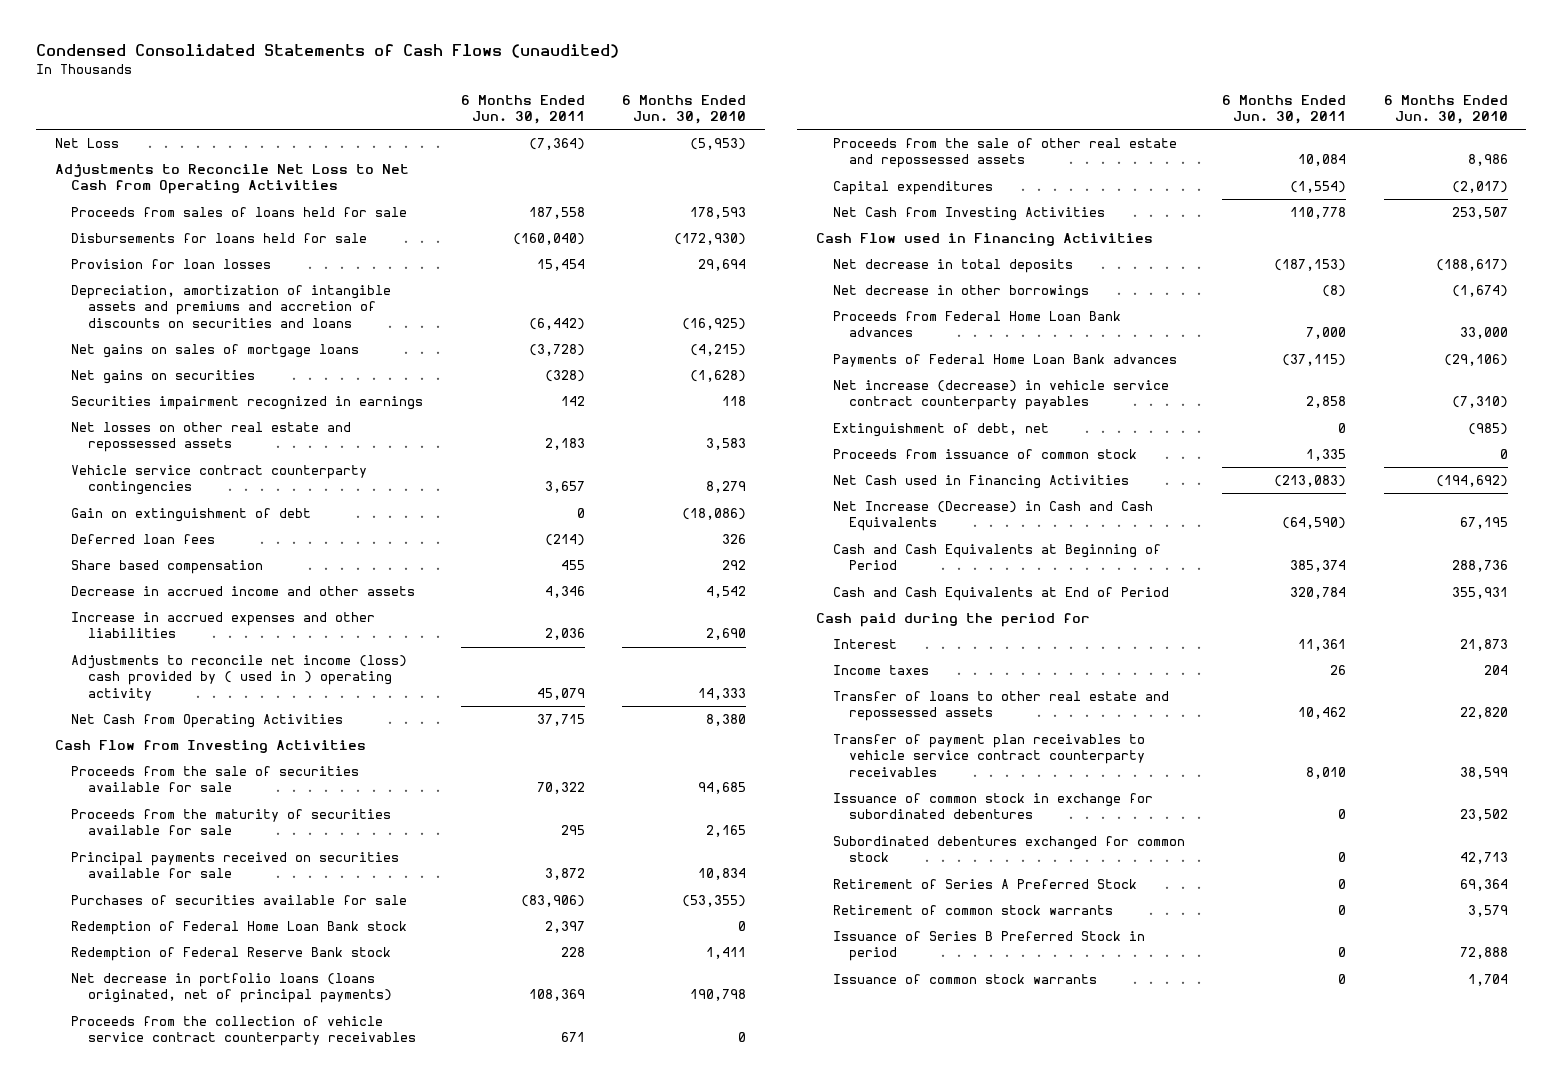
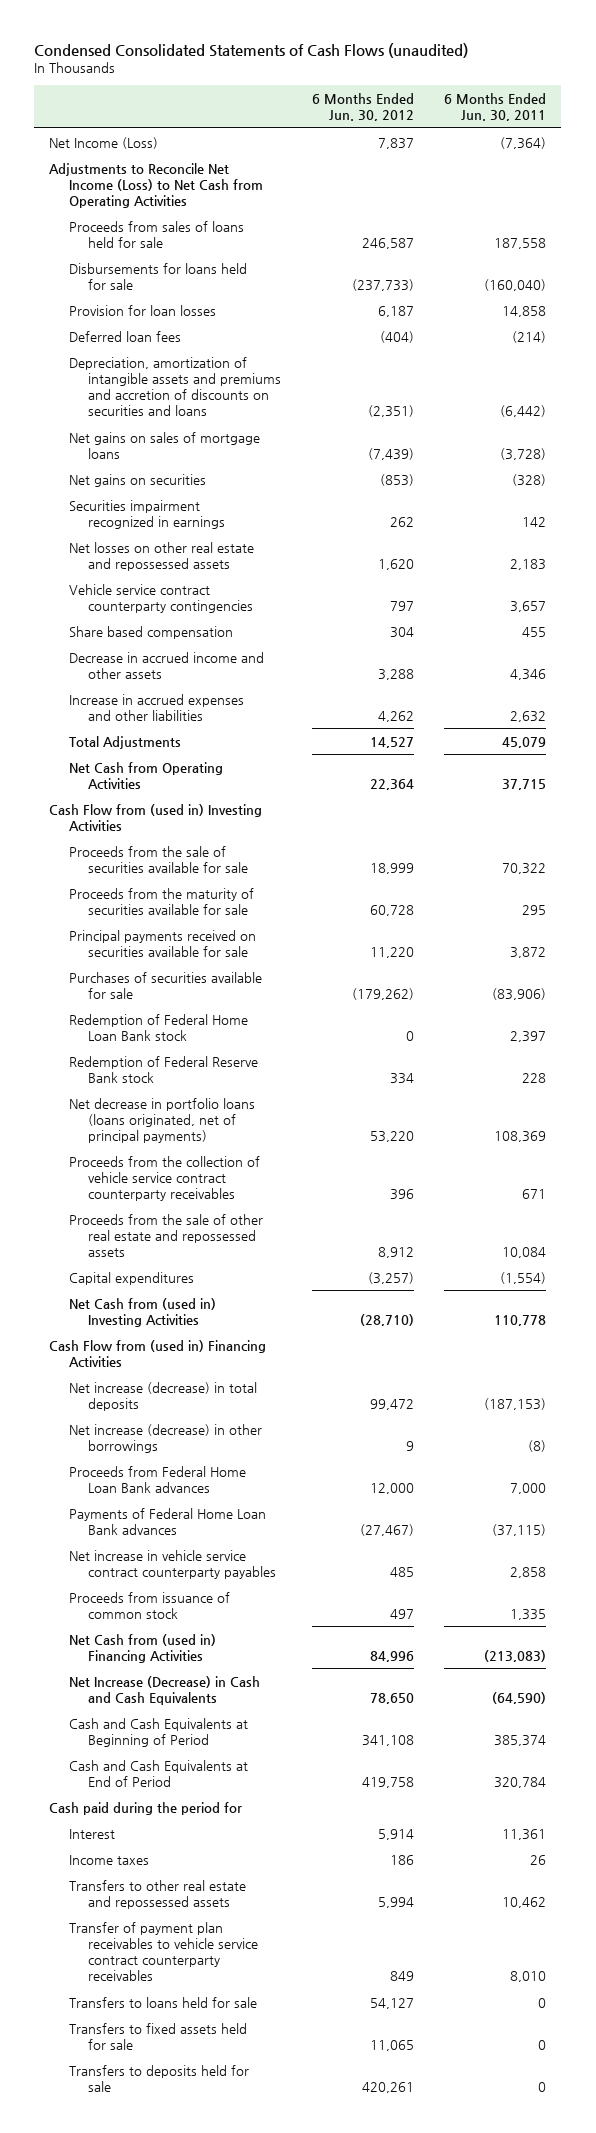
[622,94,747,125] 6 Months Ended Jun. 30, 2010 -> none
none -> [311,92,414,122] 6 Months Ended Jun. 30, 2012
[54,138,119,149] Net Loss -> [49,136,159,149] Net Income (Loss)
[54,164,409,195] Adjustments to Reconcile Net Loss to Net Cash from Operating Activities -> [49,162,263,209] Adjustments to Reconcile Net Income (Loss) to Net Cash from Operating Activities
[536,259,585,272] 15,454 -> [502,305,547,317] 14,858
[71,534,216,545] Deferred loan fees -> [68,330,181,342] Deferred loan fees
[71,508,312,523] Gain on extinguishment of debt -> none
[544,628,585,641] 2,036 -> [510,710,547,722] 2,632
[71,655,408,701] Adjustments to reconcile net income (loss) cash provided by ( used in ) operating activity -> [68,735,181,749] Total Adjustments
[54,740,366,754] Cash Flow from Investing Activities -> [49,803,263,831] Cash Flow from (used in) Investing Activities
[832,207,1105,222] Net Cash from Investing Activities -> [68,1297,216,1327] Net Cash from (used in) Investing Activities
[815,233,1153,247] Cash Flow used in Financing Activities -> [49,1339,267,1367] Cash Flow from (used in) Financing Activities
[832,259,1073,274] Net decrease in total deposits -> [68,1381,257,1411] Net increase (decrease) in total deposits
[832,285,1089,300] Net decrease in other borrowings -> [68,1423,262,1453] Net increase (decrease) in other borrowings
[832,423,1049,438] Extinguishment of debt, net -> none
[832,380,1169,411] Net increase (decrease) in vehicle service contract counterparty payables -> [68,1549,277,1579] Net increase in vehicle service contract counterparty payables
[832,475,1129,490] Net Cash used in Financing Activities -> [68,1633,216,1663] Net Cash from (used in) Financing Activities
[832,691,1169,722] Transfer of loans to other real estate and repossessed assets -> [68,1879,246,1909] Transfers to other real estate and repossessed assets
[832,793,1153,820] Issuance of common stock in exchange for subordinated debentures -> none
[832,836,1185,863] Subordinated debentures exchanged for common stock -> none
[832,879,1137,890] Retirement of Series A Preferred Stock -> none
[832,905,1113,916] Retirement of common stock warrants -> none
[832,931,1145,962] Issuance of Series B Preferred Stock in period -> none
[832,974,1097,985] Issuance of common stock warrants -> none
none -> [68,1996,257,2008] Transfers to loans held for sale
none -> [68,2022,247,2050] Transfers to fixed assets held for sale
none -> [68,2064,249,2092] Transfers to deposits held for sale

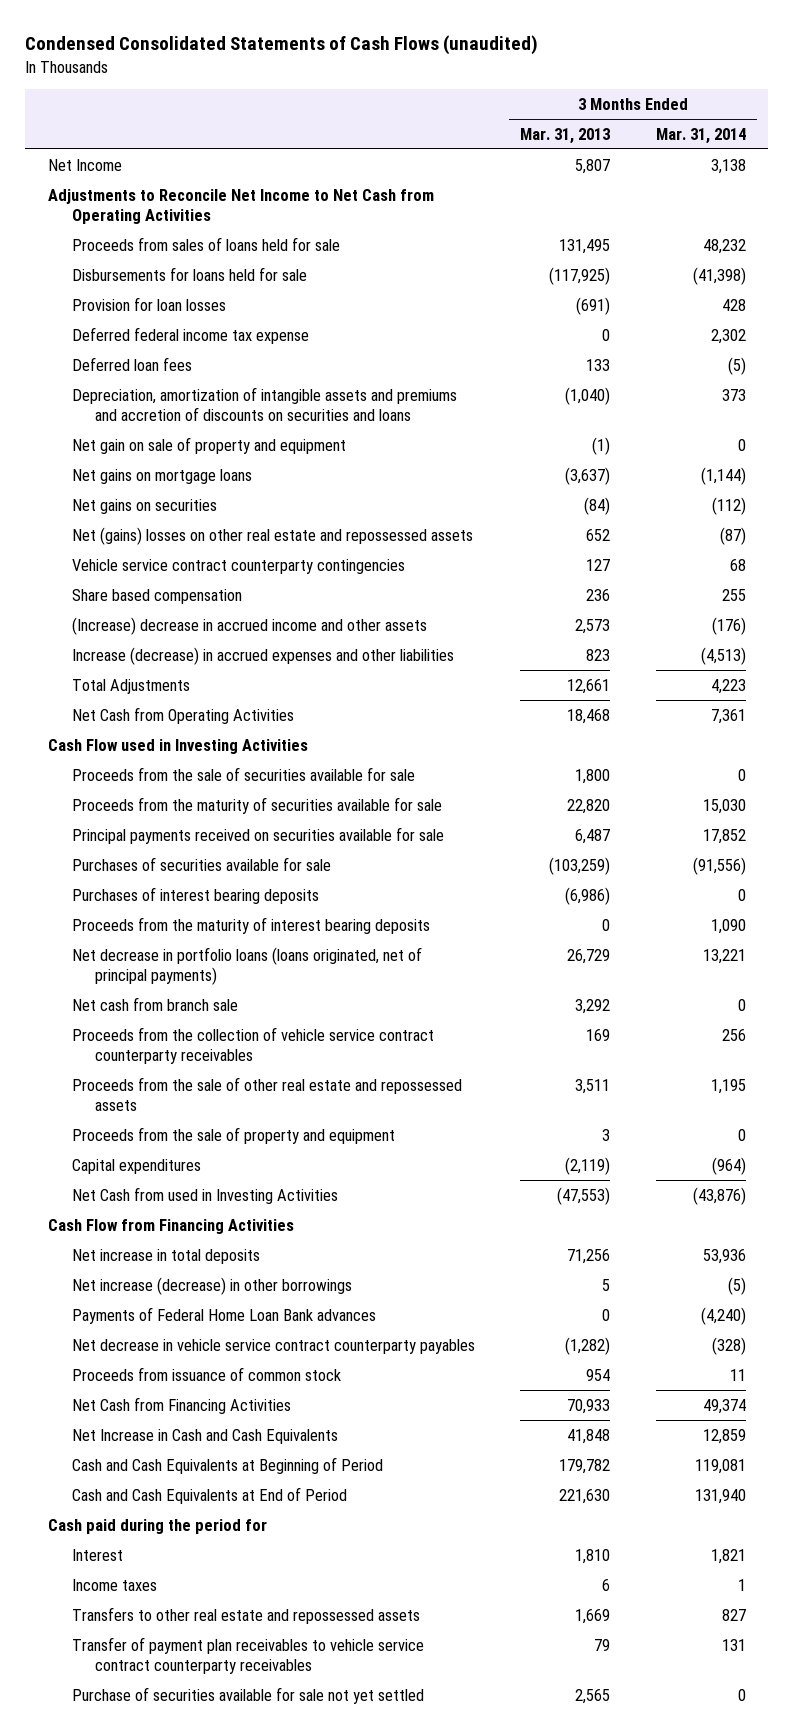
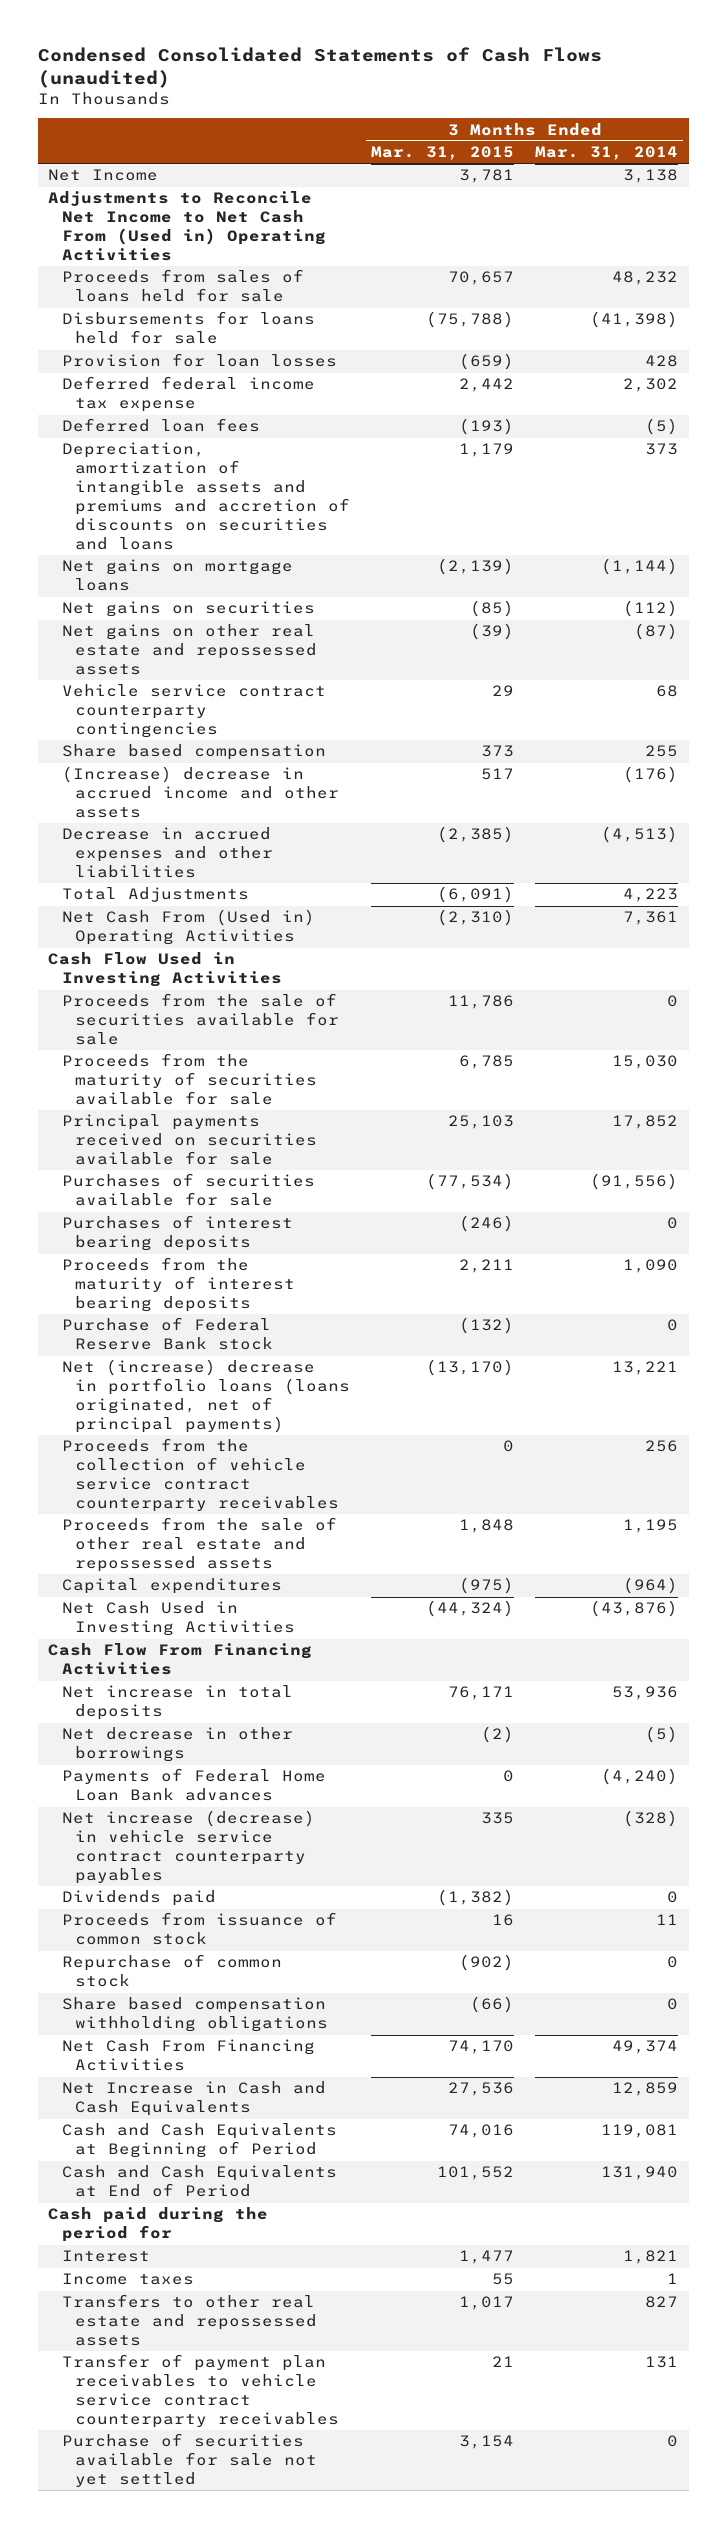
[520,127,611,144] Mar. 31, 2013 -> none
none -> [371,146,515,161] Mar. 31, 2015
[47,188,434,225] Adjustments to Reconcile Net Income to Net Cash from Operating Activities -> [48,191,326,262] Adjustments to Reconcile Net Income to Net Cash From (Used in) Operating Activities
[71,436,346,454] Net gain on sale of property and equipment -> none
[71,526,473,545] Net (gains) losses on other real estate and repossessed assets -> [61,624,318,676] Net gains on other real estate and repossessed assets
[71,646,454,665] Increase (decrease) in accrued expenses and other liabilities -> [61,827,274,879] Decrease in accrued expenses and other liabilities
[71,706,294,724] Net Cash from Operating Activities -> [61,909,315,946] Net Cash From (Used in) Operating Activities
[47,738,308,754] Cash Flow used in Investing Activities -> [48,952,282,988] Cash Flow Used in Investing Activities
[71,996,238,1011] Net cash from branch sale -> none
none -> [61,1317,274,1351] Purchase of Federal Reserve Bank stock
[71,946,422,986] Net decrease in portfolio loans (loans originated, net of principal payments) -> [61,1359,351,1434] Net (increase) decrease in portfolio loans (loans originated, net of principal payments)
[71,1126,395,1144] Proceeds from the sale of property and equipment -> none
[71,1186,338,1204] Net Cash from used in Investing Activities -> [61,1601,296,1637] Net Cash Used in Investing Activities
[47,1218,294,1234] Cash Flow from Financing Activities -> [48,1643,313,1676] Cash Flow From Financing Activities
[71,1276,352,1295] Net increase (decrease) in other borrowings -> [61,1727,293,1763] Net decrease in other borrowings
[71,1338,475,1354] Net decrease in vehicle service contract counterparty payables -> [61,1810,315,1885] Net increase (decrease) in vehicle service contract counterparty payables
none -> [61,1890,216,1907] Dividends paid
none -> [61,1954,282,1988] Repurchase of common stock
none -> [61,1997,329,2033] Share based compensation withholding obligations
[71,1396,291,1414] Net Cash from Financing Activities -> [61,2039,315,2072] Net Cash From Financing Activities

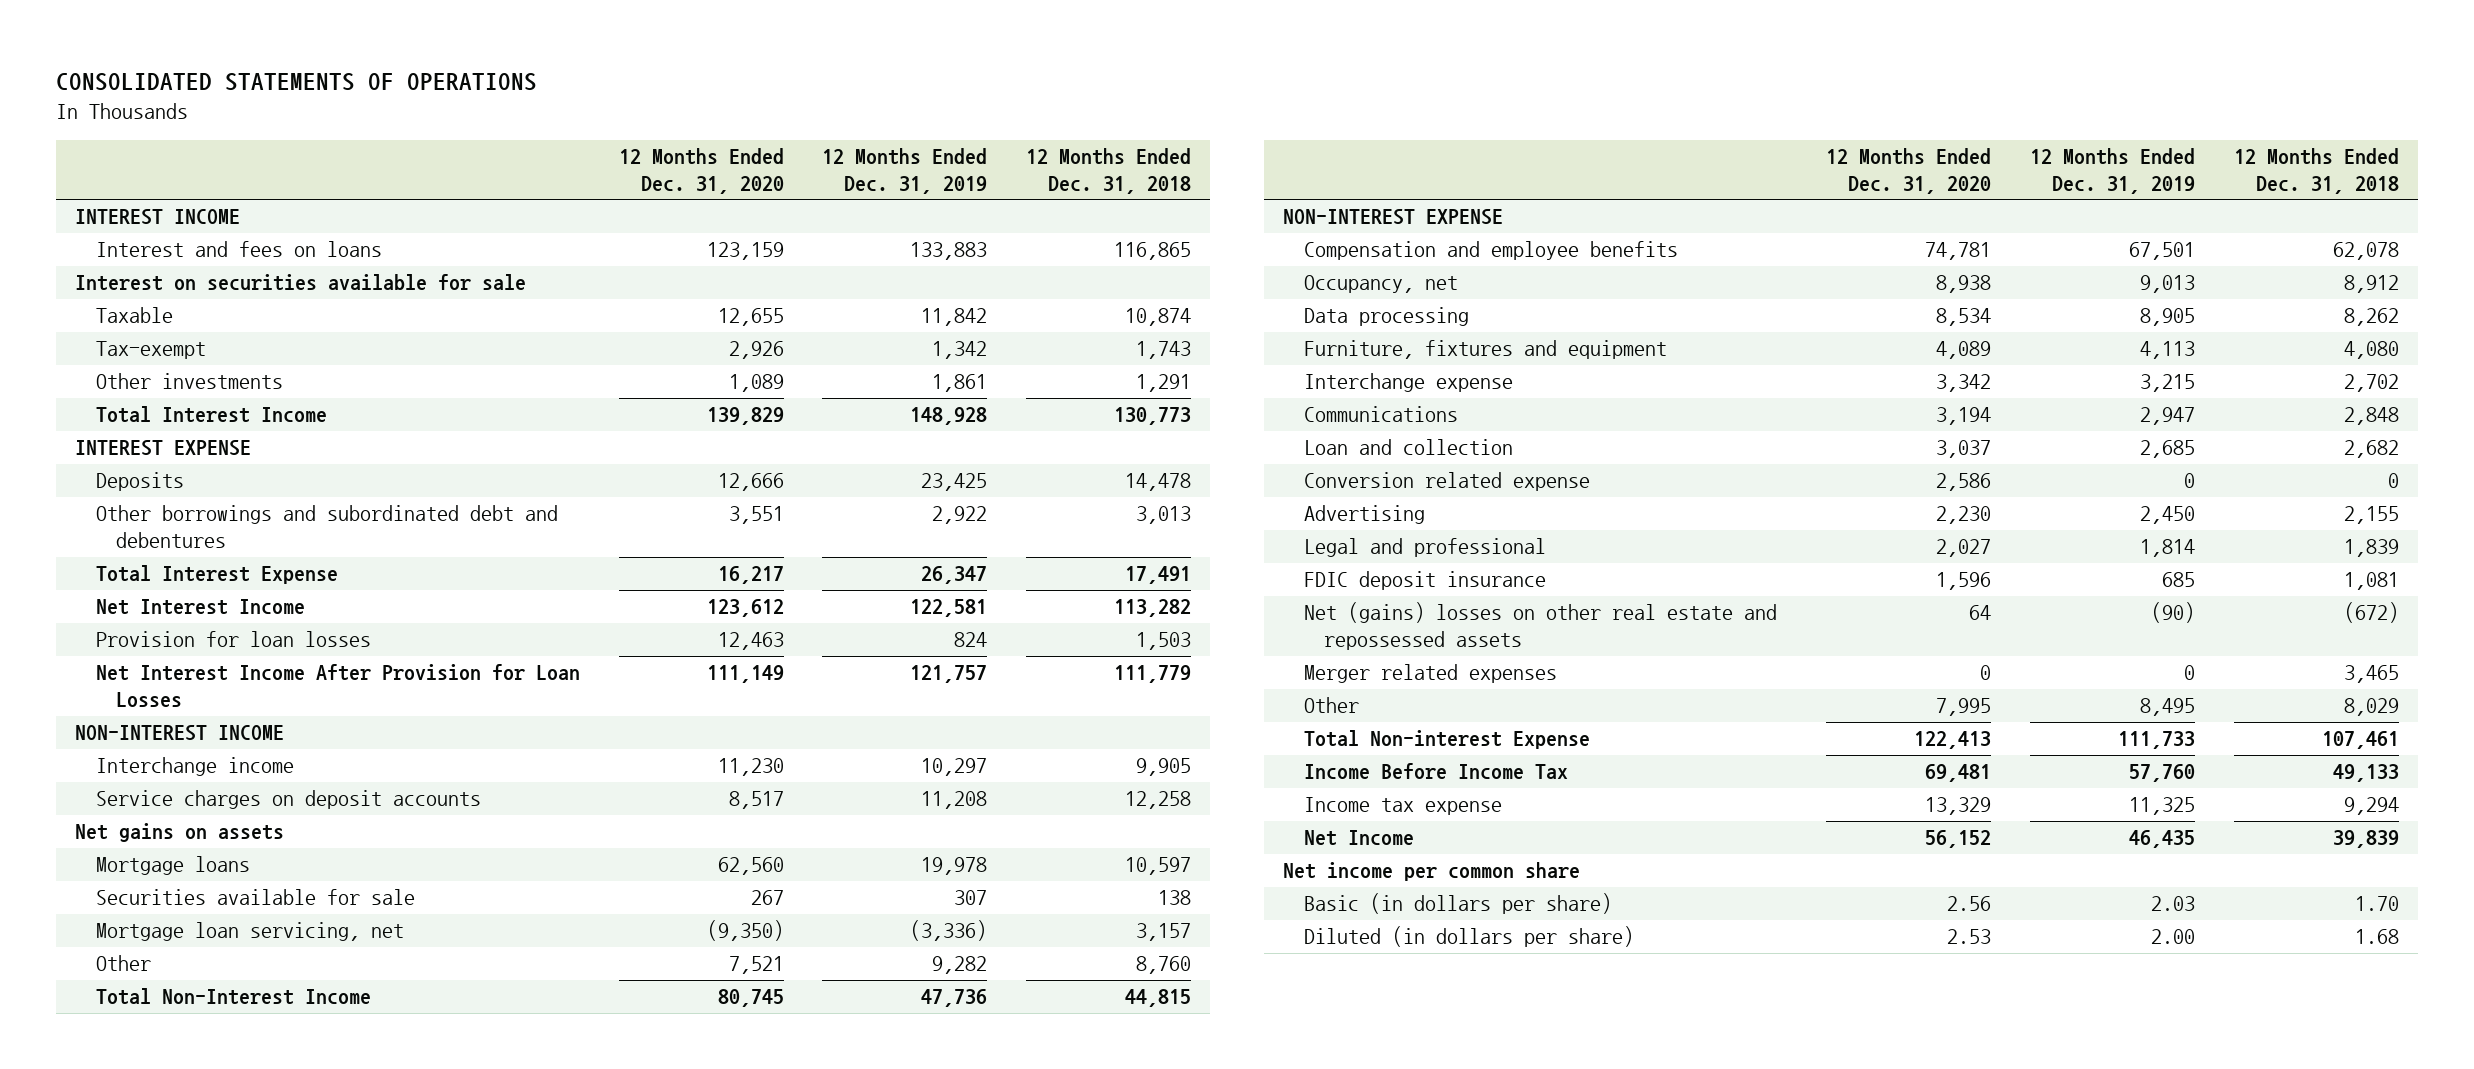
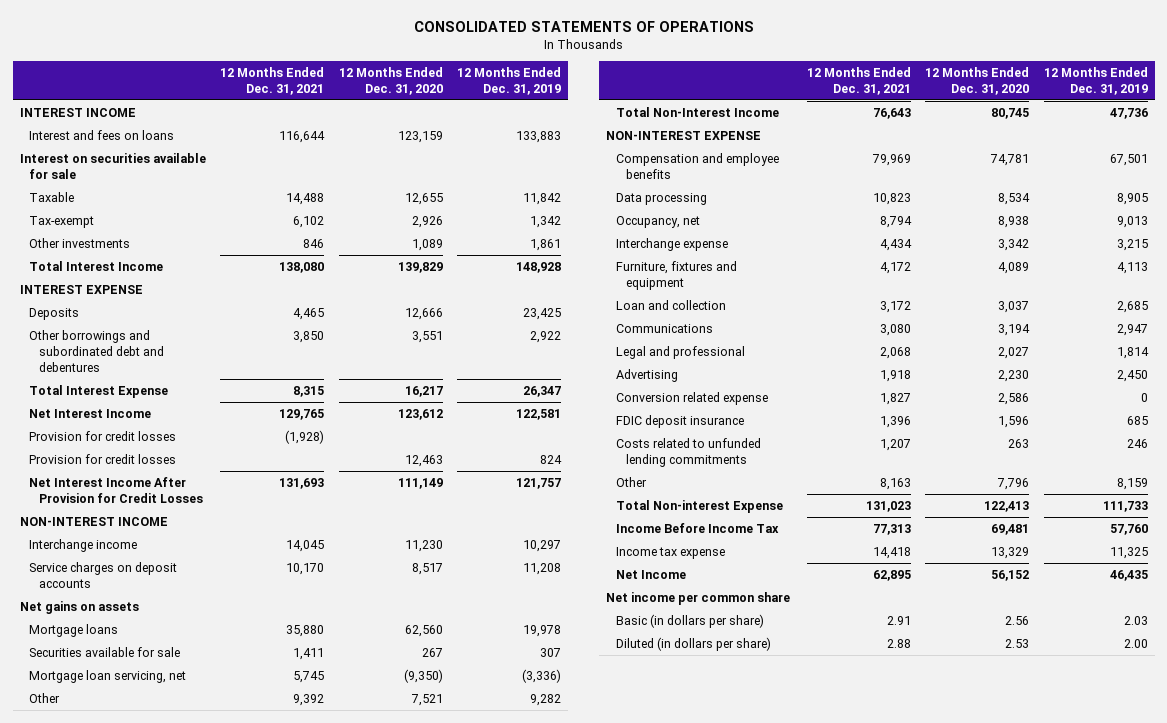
[1026,147,1192,195] 12 Months Ended Dec. 31, 2018 -> none
none -> [220,66,325,96] 12 Months Ended Dec. 31, 2021
none -> [29,430,177,441] Provision for credit losses
[95,631,371,648] Provision for loan losses -> [29,453,177,464] Provision for credit losses
[95,664,580,708] Net Interest Income After Provision for Loan Losses -> [29,476,203,503] Net Interest Income After Provision for Credit Losses
[1303,275,1458,294] Occupancy, net -> [616,215,701,228] Occupancy, net
[1303,340,1667,360] Furniture, fixtures and equipment -> [616,260,738,290] Furniture, fixtures and equipment
[1303,406,1458,423] Communications -> [616,323,714,333] Communications
[1303,505,1425,525] Advertising -> [616,368,679,382] Advertising
[1303,472,1590,492] Conversion related expense -> [616,391,769,405] Conversion related expense
[1303,602,1777,651] Net (gains) losses on other real estate and repossessed assets -> none
[1303,664,1557,684] Merger related expenses -> none
none -> [616,437,762,467] Costs related to unfunded lending commitments
[1936,698,1992,717] 7,995 -> [997,477,1030,490] 7,796
[2140,698,2196,717] 8,495 -> [1116,477,1148,490] 8,159

